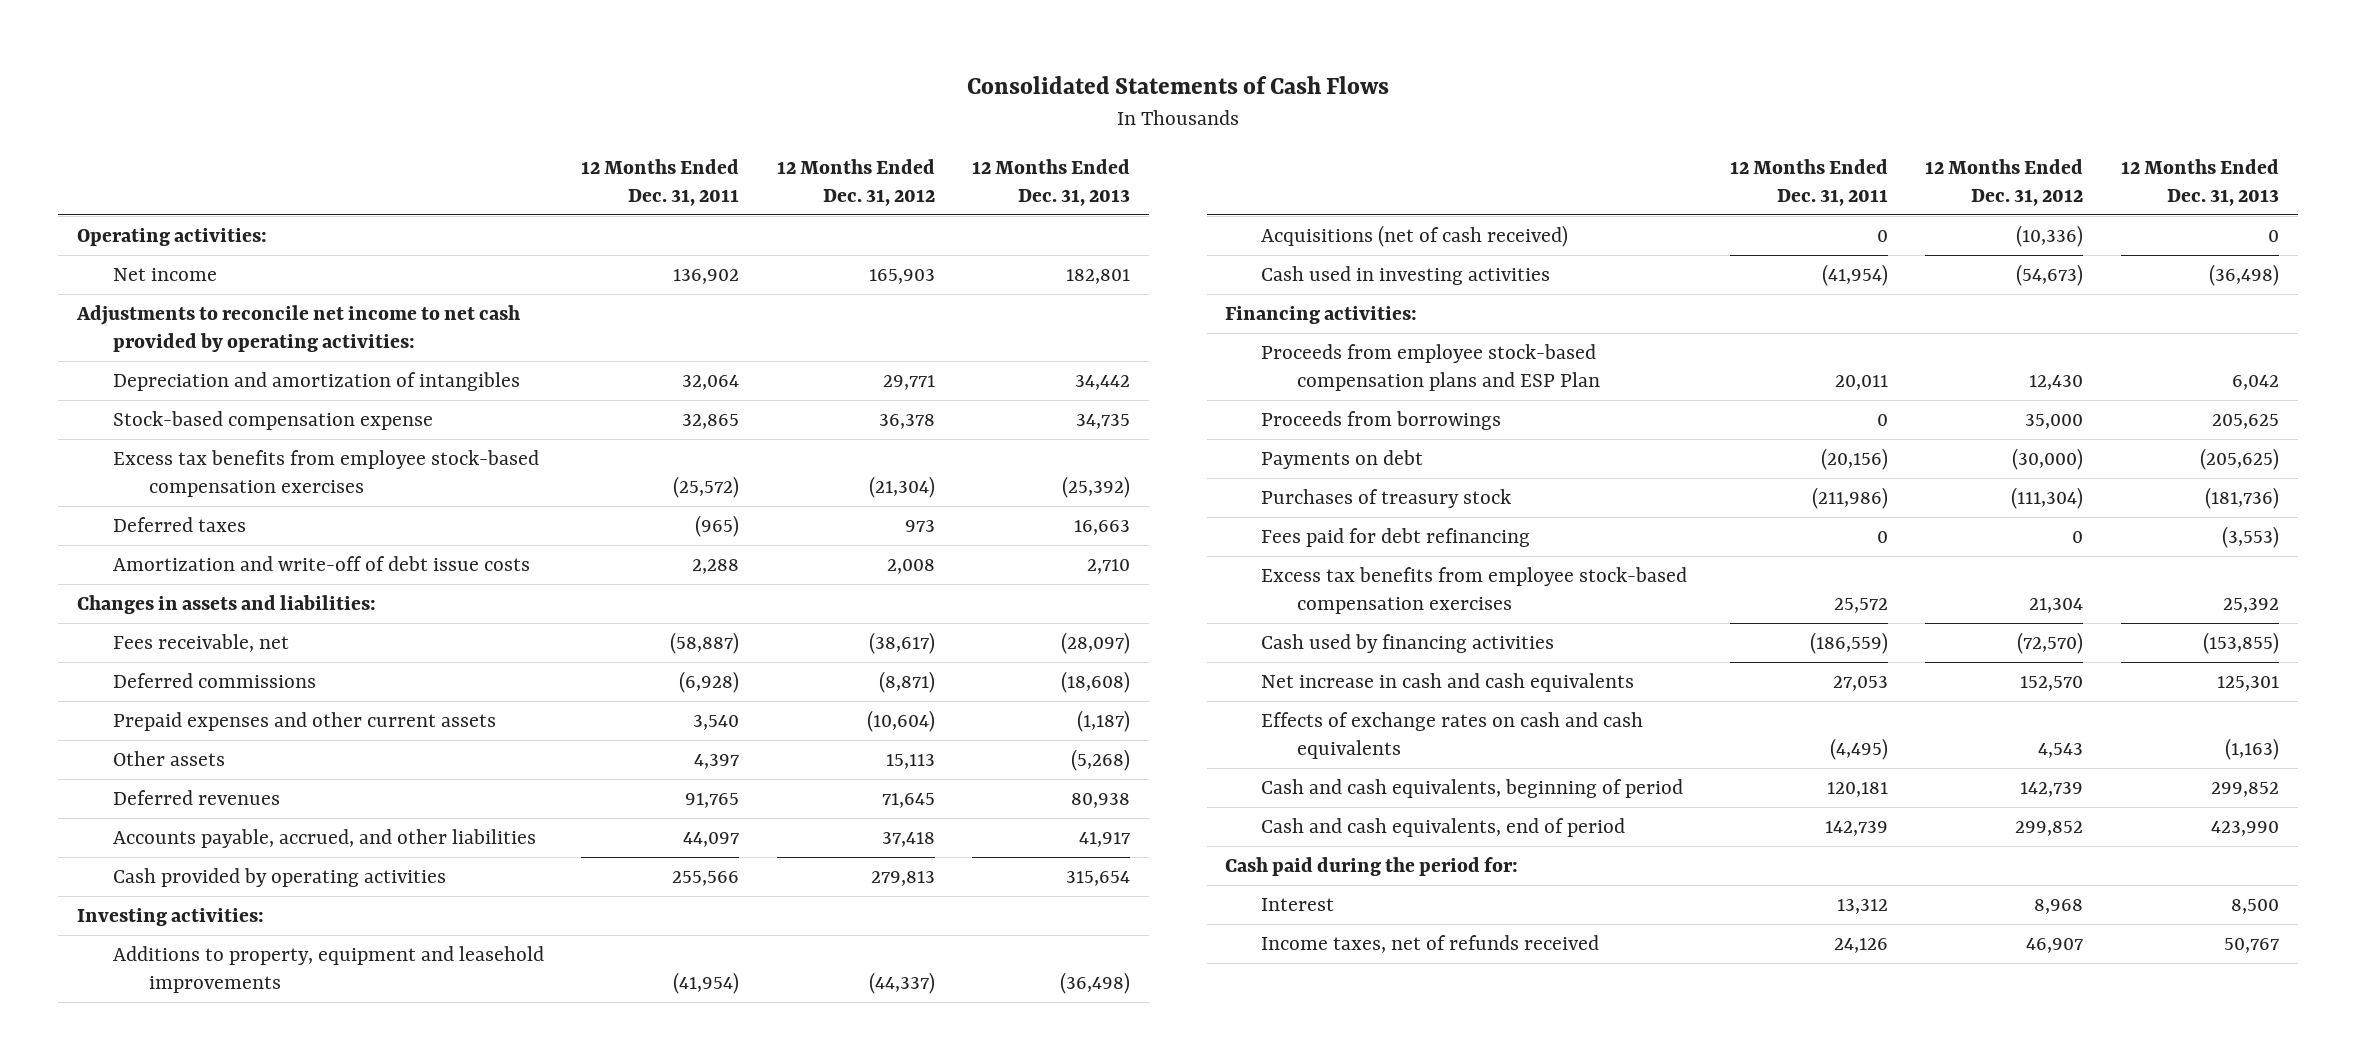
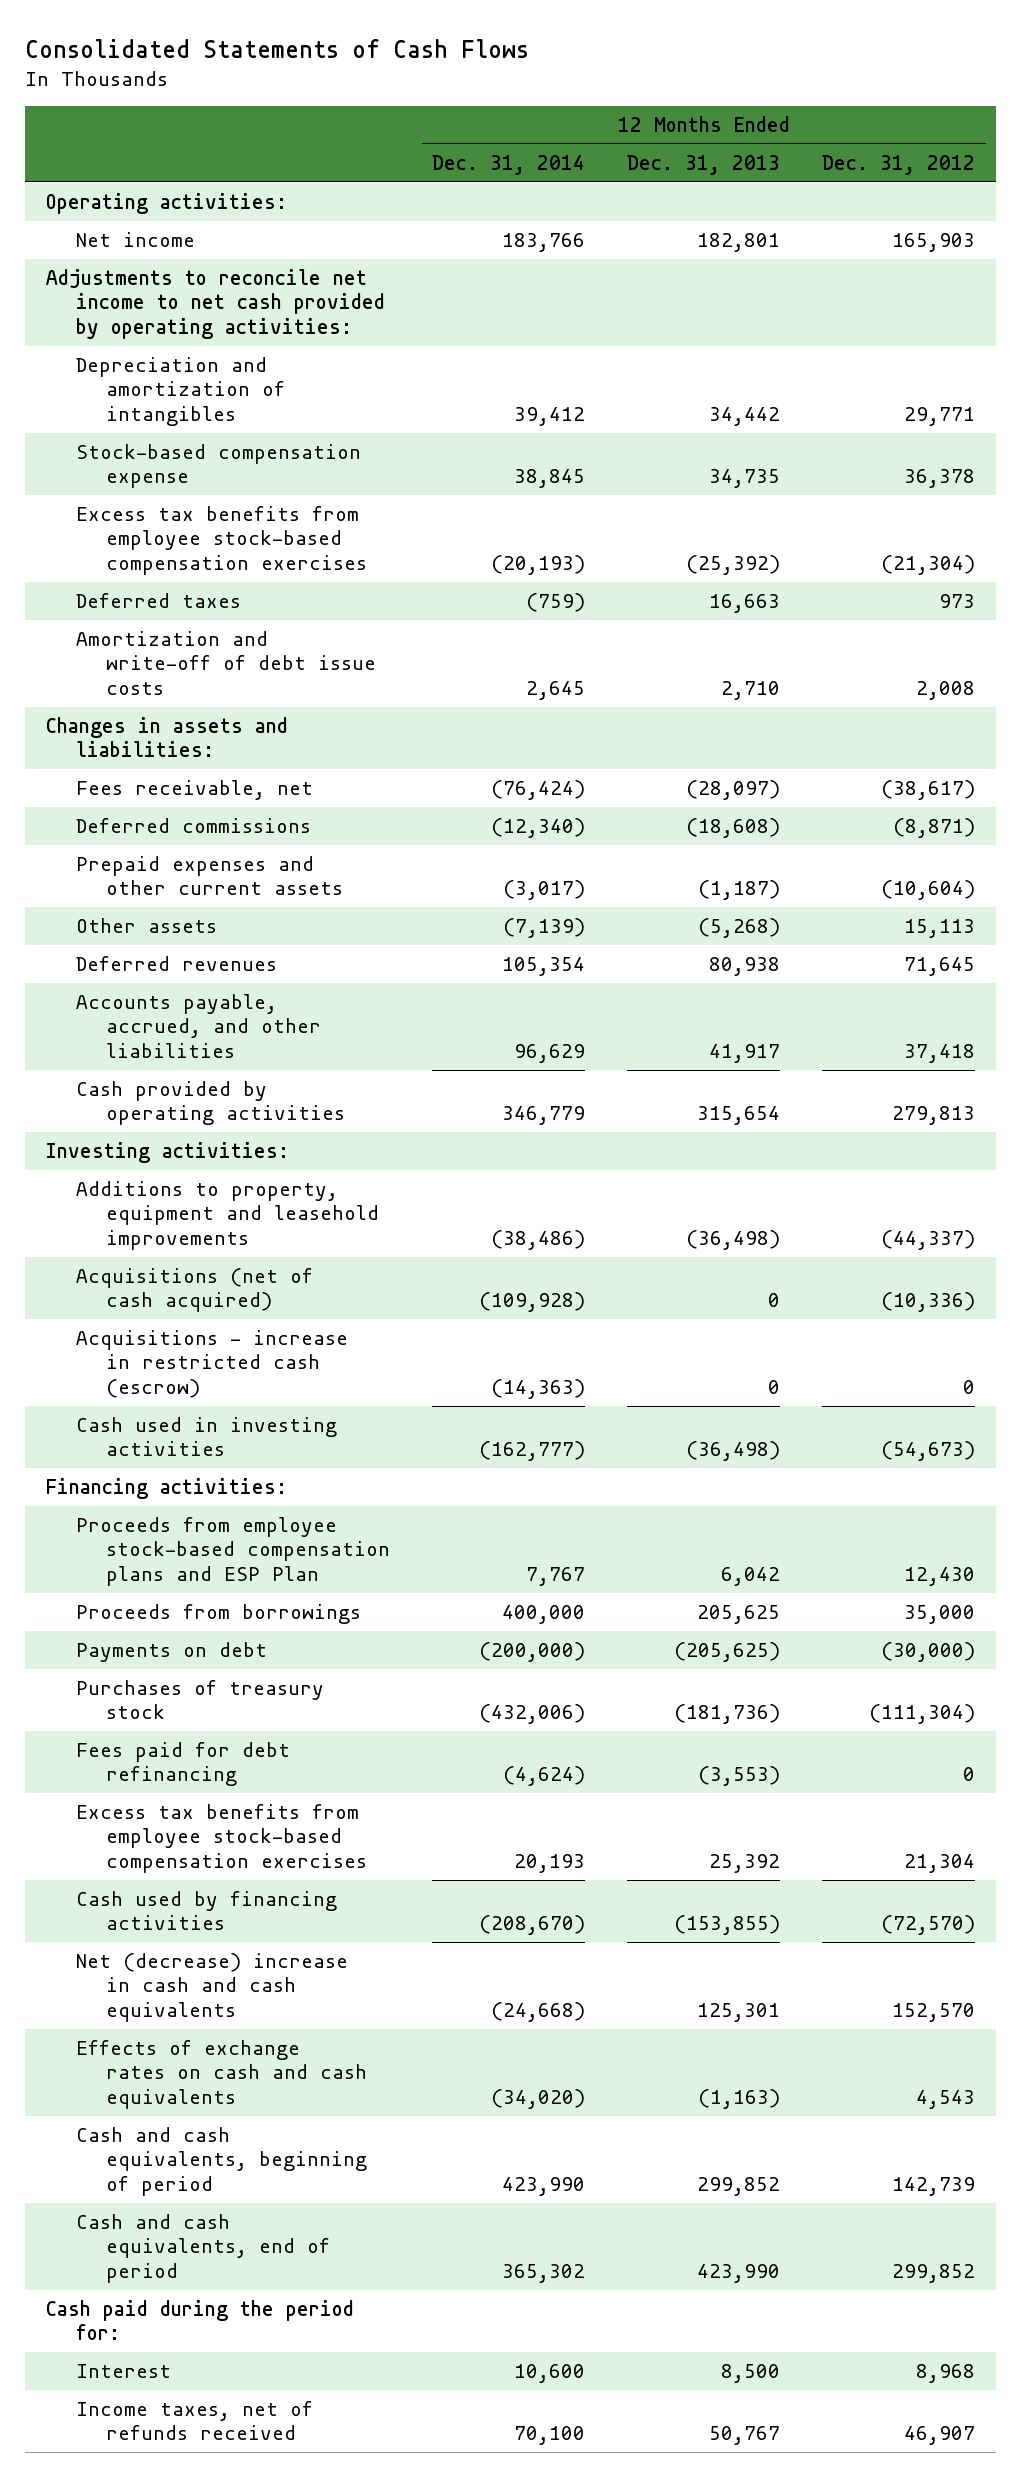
[581,159,740,206] 12 Months Ended Dec. 31, 2011 -> none
none -> [432,154,586,175] Dec. 31, 2014
[1261,225,1569,248] Acquisitions (net of cash received) -> [76,1268,314,1313] Acquisitions (net of cash acquired)
none -> [76,1330,349,1398] Acquisitions - increase in restricted cash (escrow)
[1261,673,1635,693] Net increase in cash and cash equivalents -> [76,1953,349,2022] Net (decrease) increase in cash and cash equivalents

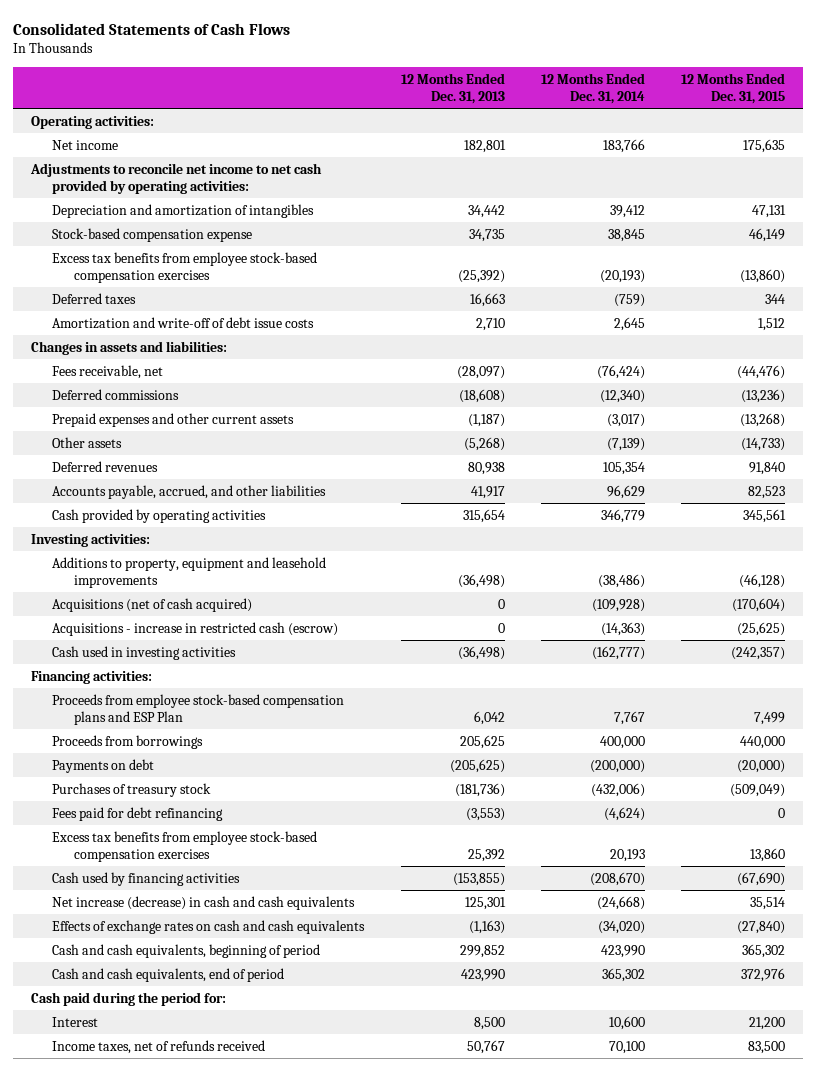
[822,154,976,175] Dec. 31, 2012 -> none
none -> [680,72,785,105] 12 Months Ended Dec. 31, 2015
[76,1953,349,2022] Net (decrease) increase in cash and cash equivalents -> [52,895,356,910] Net increase (decrease) in cash and cash equivalents

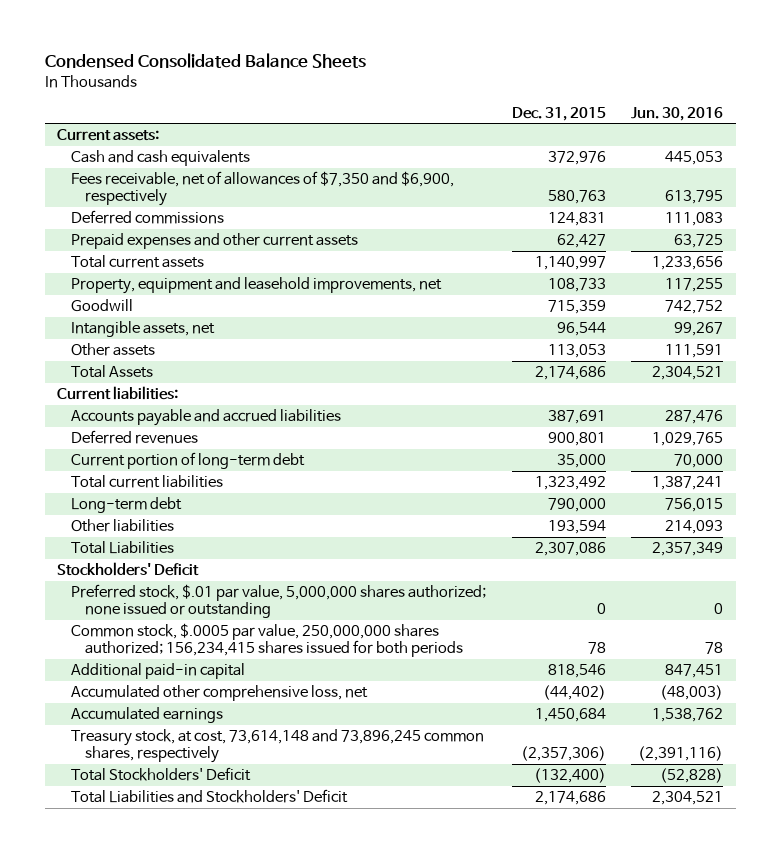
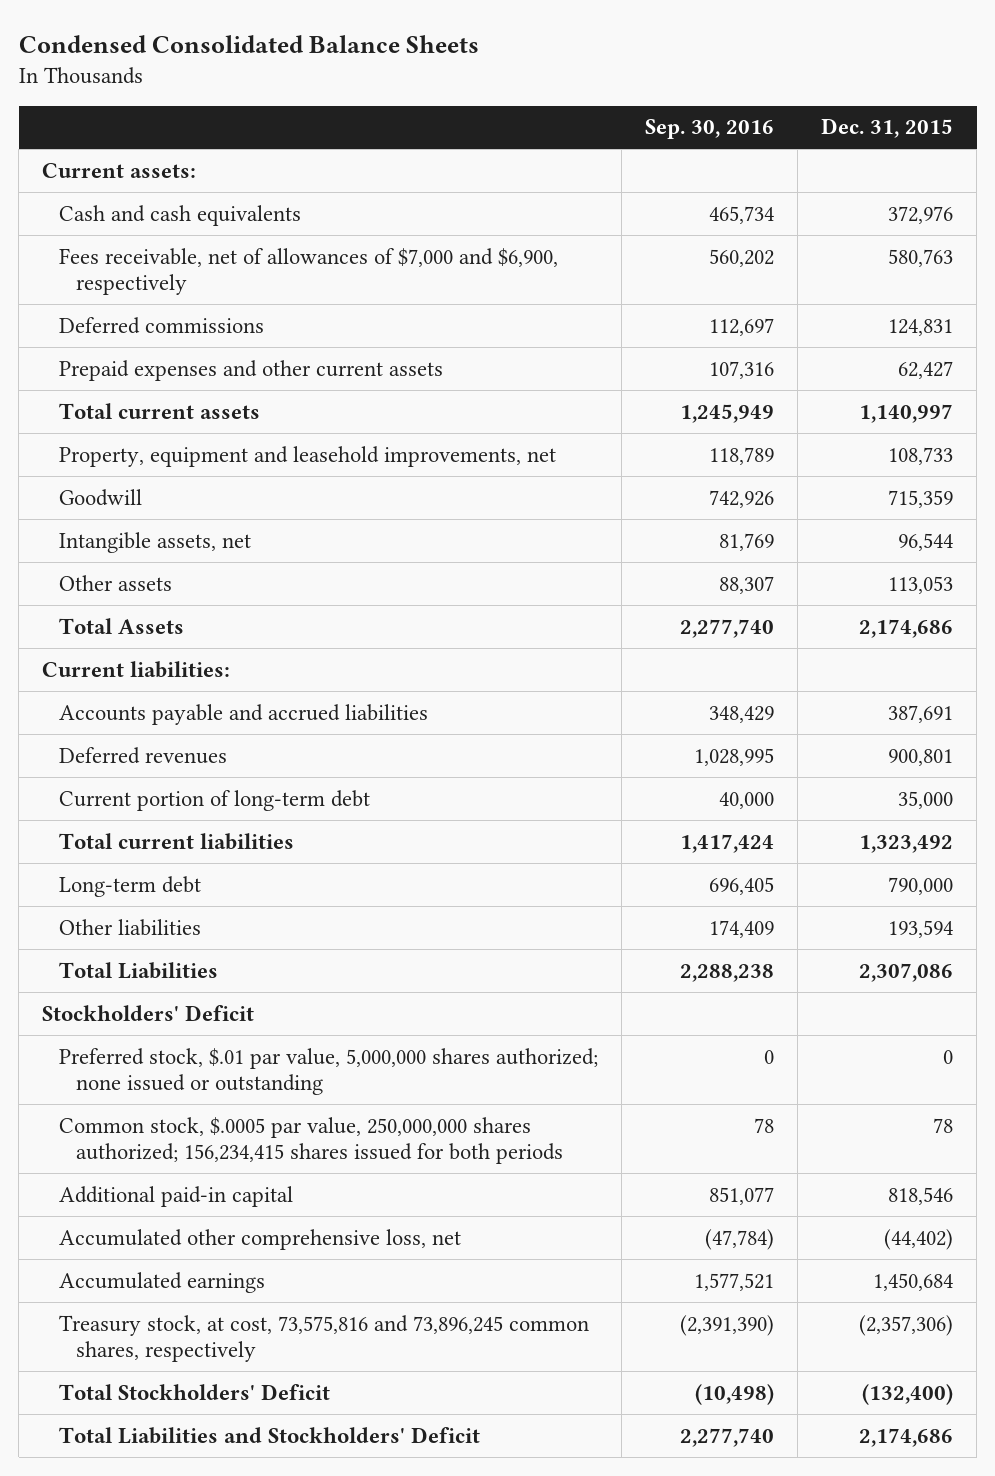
[631,106,724,121] Jun. 30, 2016 -> none
none -> [645,119,775,140] Sep. 30, 2016
[71,171,455,207] Fees receivable, net of allowances of $7,350 and $6,900, respectively -> [59,247,559,296] Fees receivable, net of allowances of $7,000 and $6,900, respectively
[71,729,485,764] Treasury stock, at cost, 73,614,148 and 73,896,245 common shares, respectively -> [59,1314,590,1363] Treasury stock, at cost, 73,575,816 and 73,896,245 common shares, respectively

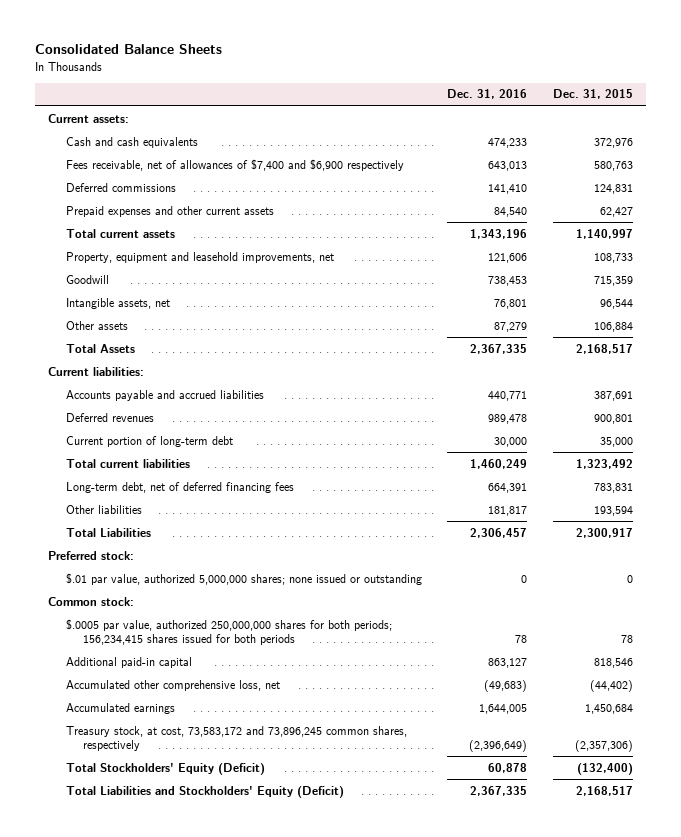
[18,35,479,54] Condensed Consolidated Balance Sheets -> [35,44,223,55] Consolidated Balance Sheets
[645,119,775,140] Sep. 30, 2016 -> none
none -> [447,89,528,100] Dec. 31, 2016
[59,247,559,296] Fees receivable, net of allowances of $7,000 and $6,900, respectively -> [65,158,404,171] Fees receivable, net of allowances of $7,400 and $6,900 respectively
[888,575,954,594] 113,053 -> [593,321,633,332] 106,884
[859,618,954,638] 2,174,686 -> [575,343,633,354] 2,168,517
[59,875,202,897] Long-term debt -> [65,481,294,493] Long-term debt, net of deferred financing fees
[888,876,954,895] 790,000 -> [593,482,633,493] 783,831
[42,1004,255,1021] Stockholders' Deficit -> none
[859,962,954,982] 2,307,086 -> [575,527,633,538] 2,300,917
none -> [48,550,135,560] Preferred stock:
[59,1047,599,1096] Preferred stock, $.01 par value, 5,000,000 shares authorized; none issued or outstanding -> [65,572,422,585] $.01 par value, authorized 5,000,000 shares; none issued or outstanding
none -> [48,596,135,606] Common stock:
[59,1116,563,1165] Common stock, $.0005 par value, 250,000,000 shares authorized; 156,234,415 shares issued for both periods -> [65,618,392,645] $.0005 par value, authorized 250,000,000 shares for both periods; 156,234,415 shares issued for both periods
[59,1314,590,1363] Treasury stock, at cost, 73,575,816 and 73,896,245 common shares, respectively -> [65,725,407,751] Treasury stock, at cost, 73,583,172 and 73,896,245 common shares, respectively
[59,1383,331,1400] Total Stockholders' Deficit -> [65,762,265,775] Total Stockholders' Equity (Deficit)
[59,1426,481,1444] Total Liabilities and Stockholders' Deficit -> [65,785,344,798] Total Liabilities and Stockholders' Equity (Deficit)
[859,1427,954,1447] 2,174,686 -> [575,785,633,796] 2,168,517

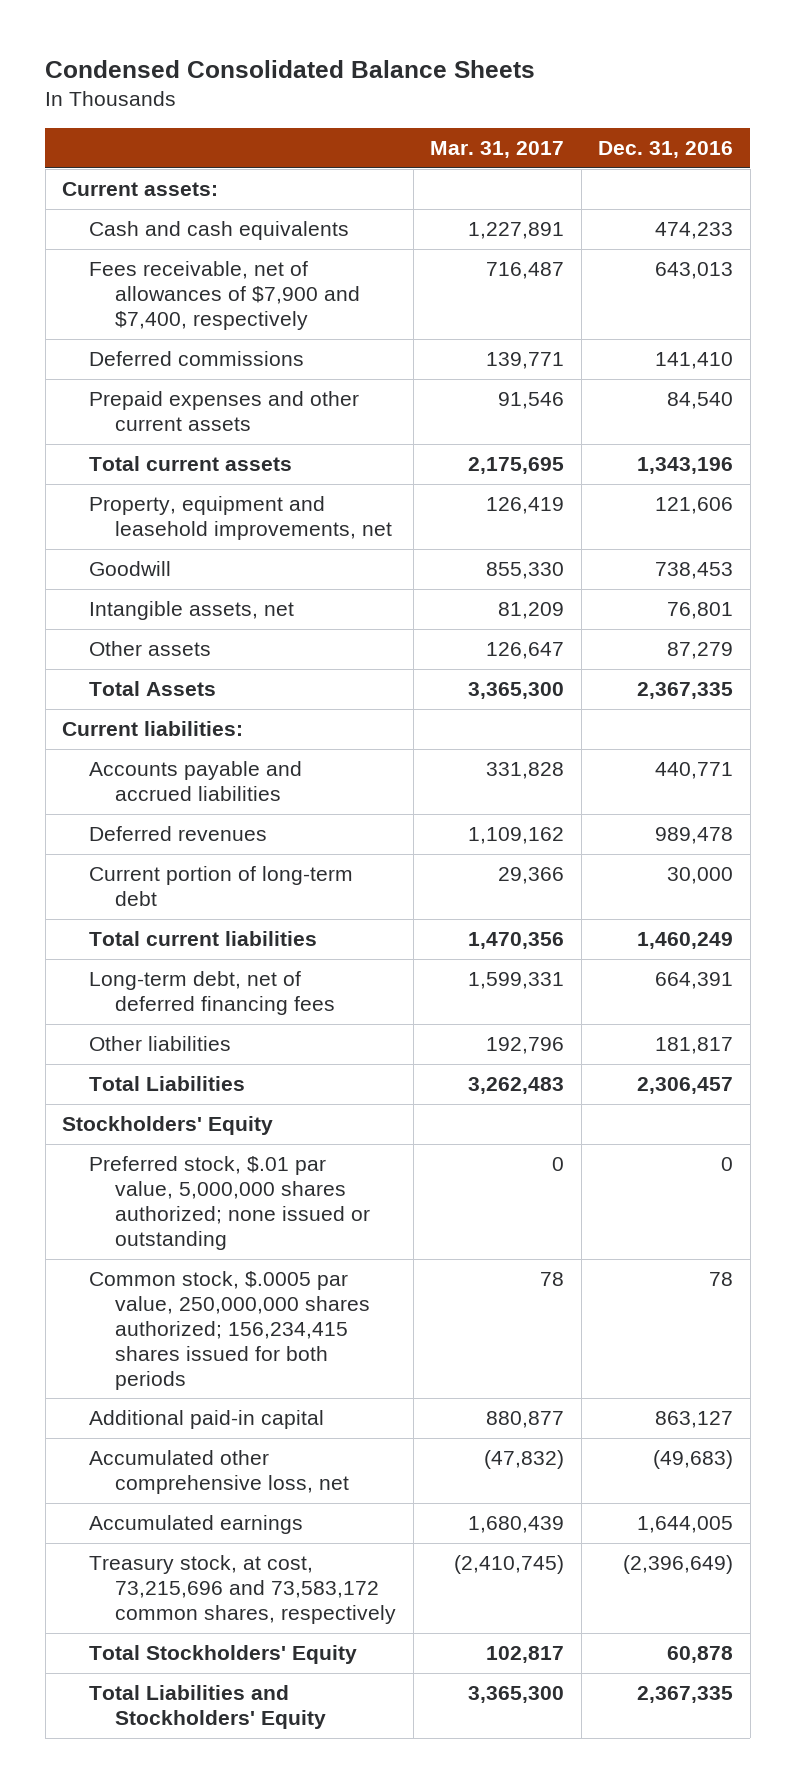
[35,44,223,55] Consolidated Balance Sheets -> [45,59,536,78] Condensed Consolidated Balance Sheets
[552,89,633,100] Dec. 31, 2015 -> none
none -> [430,141,565,159] Mar. 31, 2017
[65,158,404,171] Fees receivable, net of allowances of $7,400 and $6,900 respectively -> [88,261,361,331] Fees receivable, net of allowances of $7,900 and $7,400, respectively
[48,550,135,560] Preferred stock: -> none
[48,596,135,606] Common stock: -> none
none -> [62,1116,274,1136] Stockholders' Equity
[65,572,422,585] $.01 par value, authorized 5,000,000 shares; none issued or outstanding -> [88,1156,371,1250] Preferred stock, $.01 par value, 5,000,000 shares authorized; none issued or outstanding
[65,618,392,645] $.0005 par value, authorized 250,000,000 shares for both periods; 156,234,415 shares issued for both periods -> [88,1271,371,1390] Common stock, $.0005 par value, 250,000,000 shares authorized; 156,234,415 shares issued for both periods
[65,725,407,751] Treasury stock, at cost, 73,583,172 and 73,896,245 common shares, respectively -> [88,1555,397,1625] Treasury stock, at cost, 73,215,696 and 73,583,172 common shares, respectively
[65,762,265,775] Total Stockholders' Equity (Deficit) -> [88,1645,357,1665] Total Stockholders' Equity
[65,785,344,798] Total Liabilities and Stockholders' Equity (Deficit) -> [88,1685,327,1730] Total Liabilities and Stockholders' Equity

